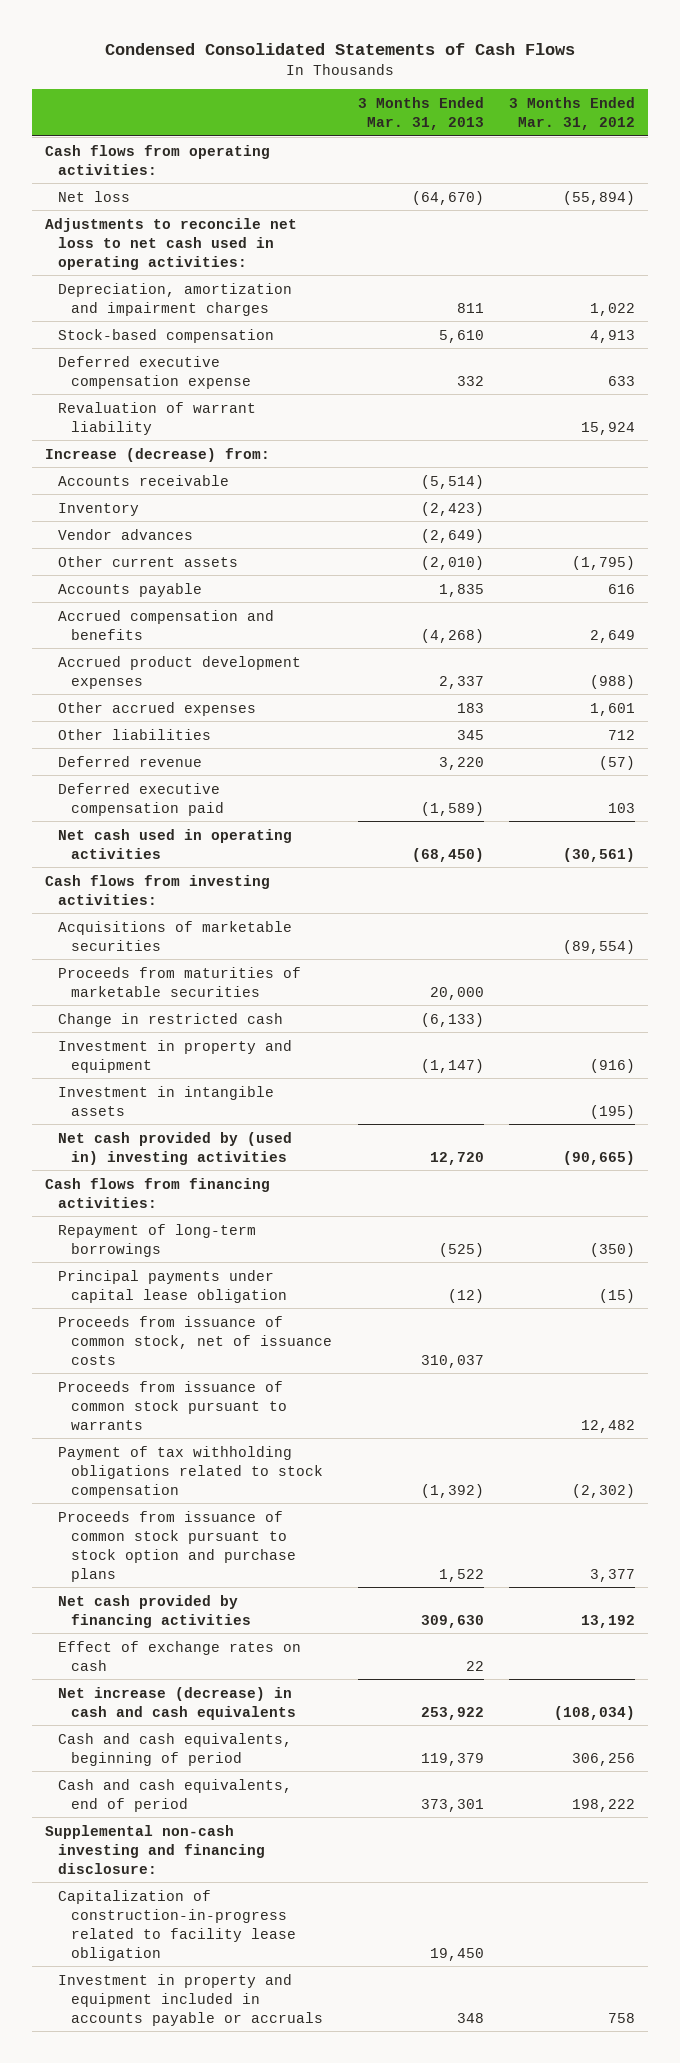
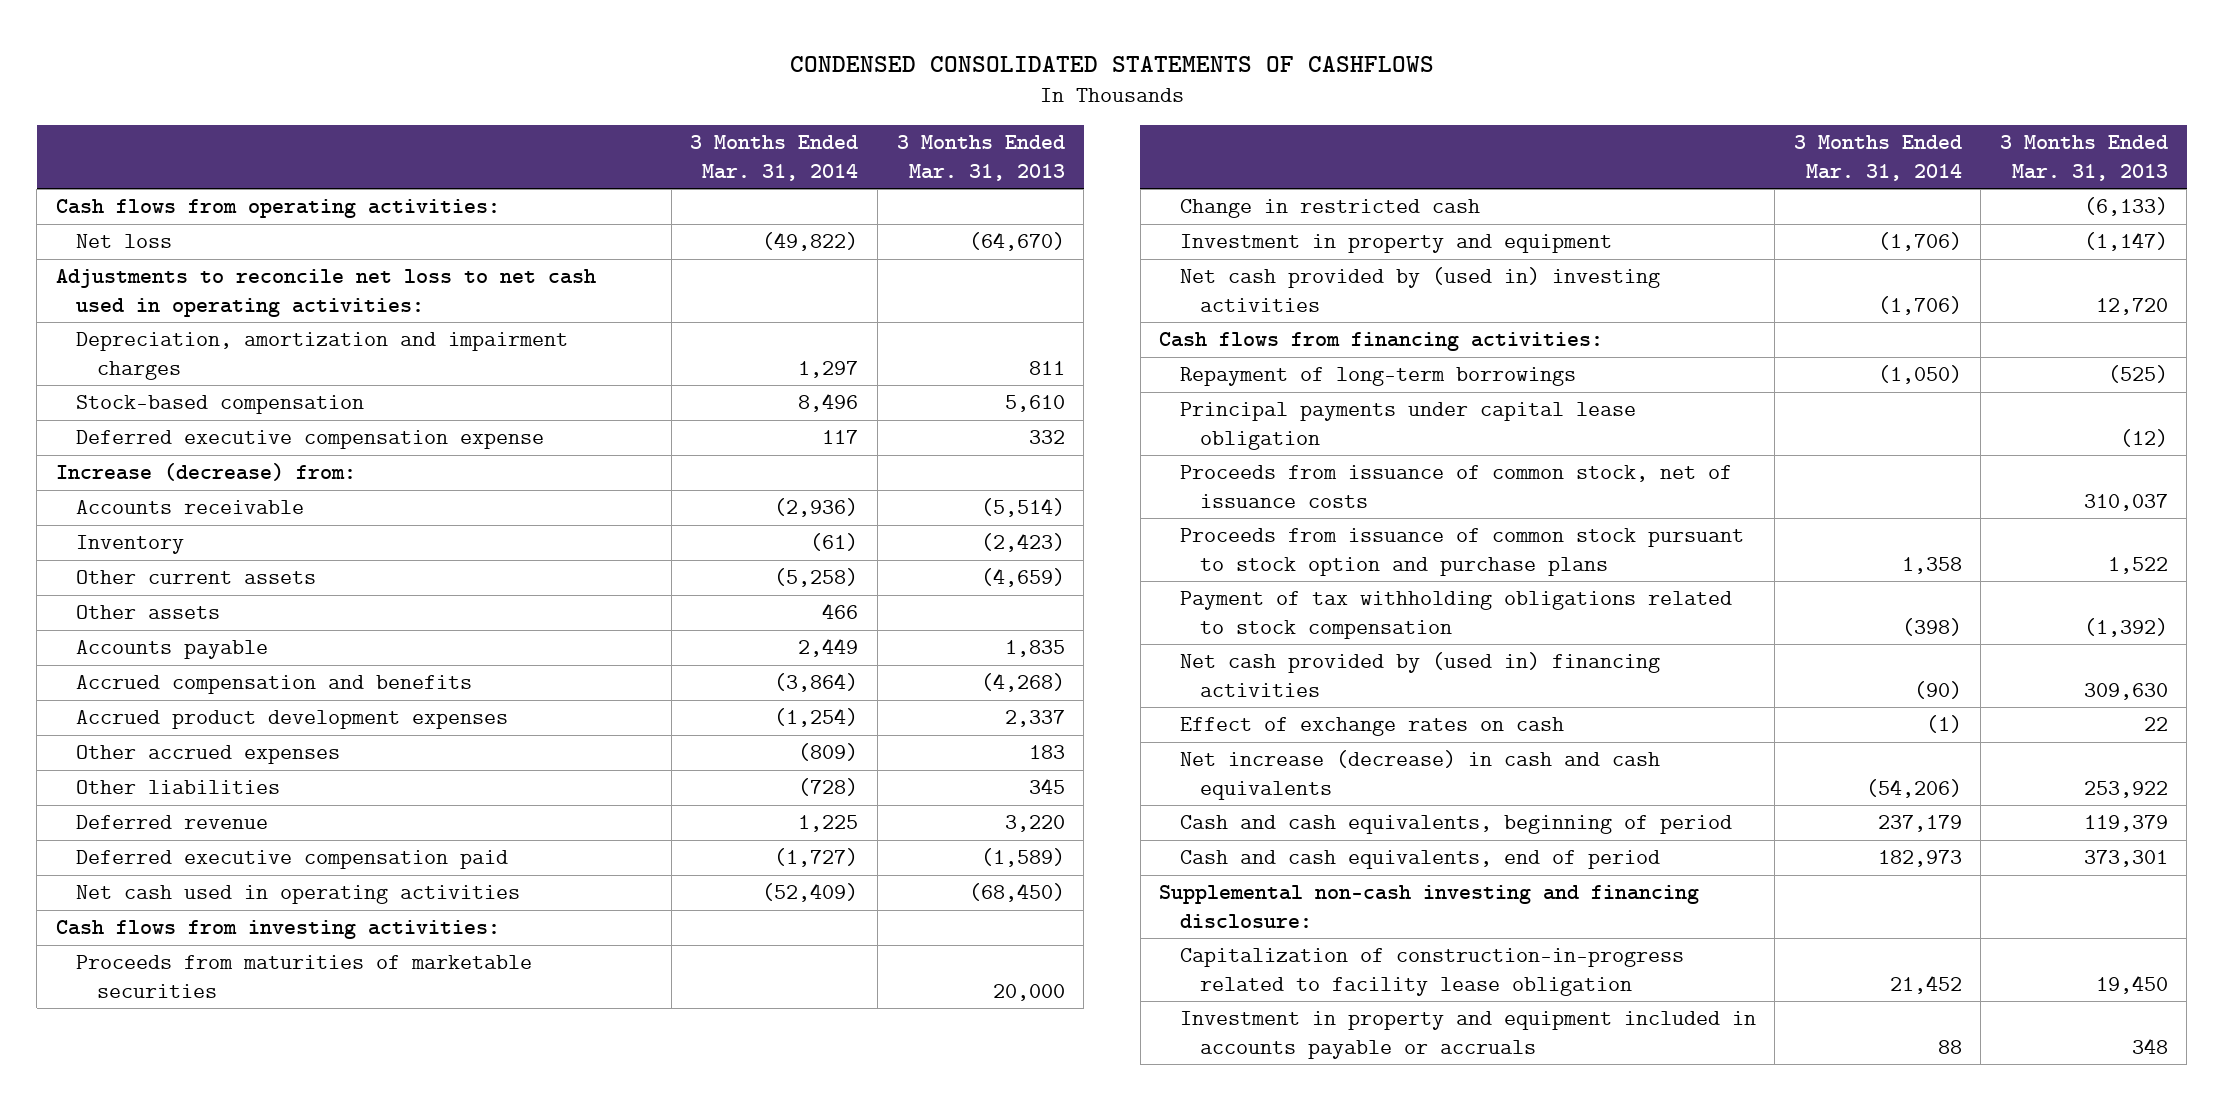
[105,42,576,55] Condensed Consolidated Statements of Cash Flows -> [789,55,1434,72] CONDENSED CONSOLIDATED STATEMENTS OF CASHFLOWS
[509,96,636,130] 3 Months Ended Mar. 31, 2012 -> none
none -> [690,135,859,181] 3 Months Ended Mar. 31, 2014
[58,401,257,435] Revaluation of warrant liability -> none
[58,528,194,540] Vendor advances -> none
[420,555,484,570] (2,010) -> [980,568,1065,588] (4,659)
none -> [76,605,221,620] Other assets
[58,920,293,951] Acquisitions of marketable securities -> none
[58,1085,275,1116] Investment in intangible assets -> none
[58,1380,288,1430] Proceeds from issuance of common stock pursuant to warrants -> none
[58,1445,324,1498] Payment of tax withholding obligations related to stock compensation -> [1179,591,1732,640] Payment of tax withholding obligations related to stock compensation
[58,1594,252,1628] Net cash provided by financing activities -> [1179,652,1660,698] Net cash provided by (used in) financing activities

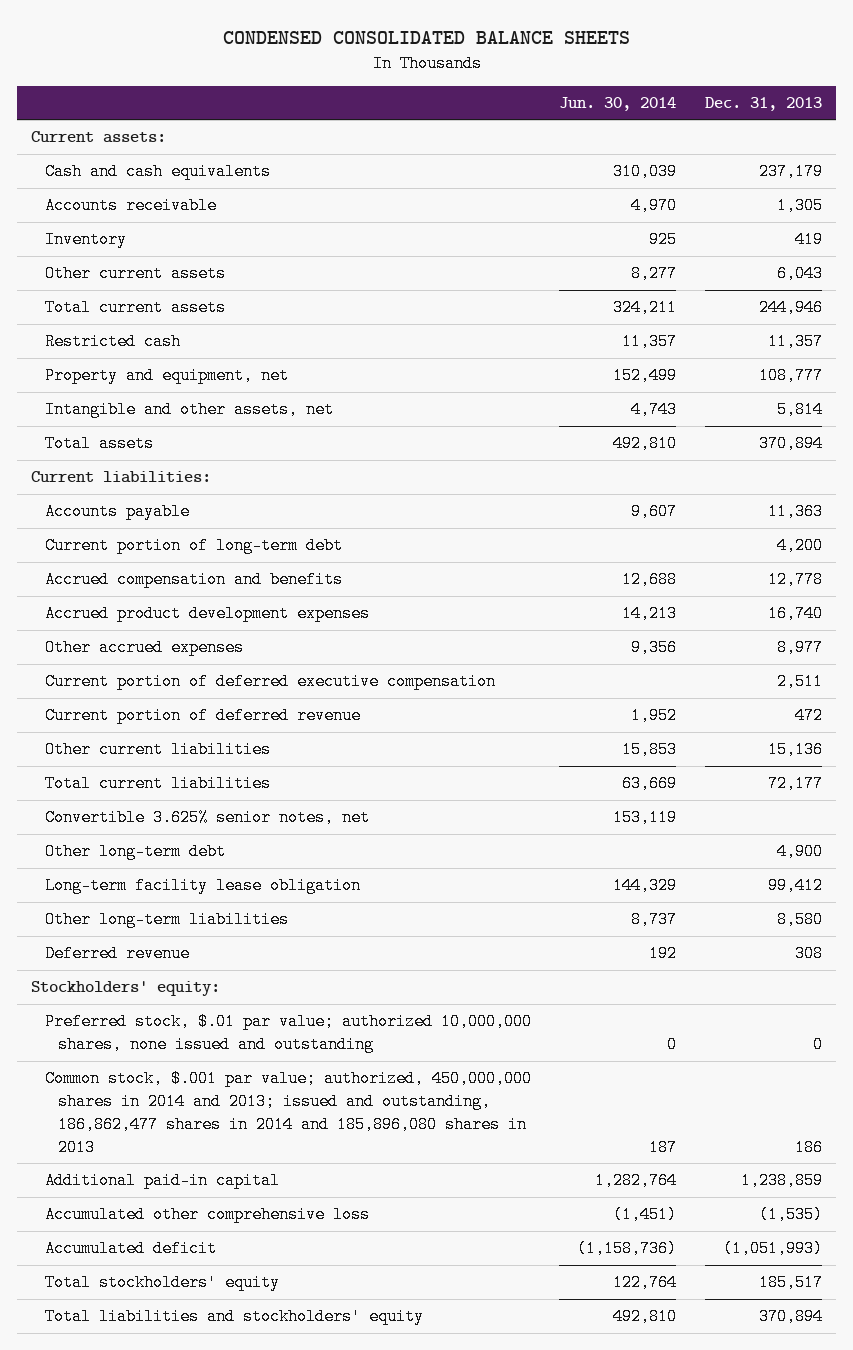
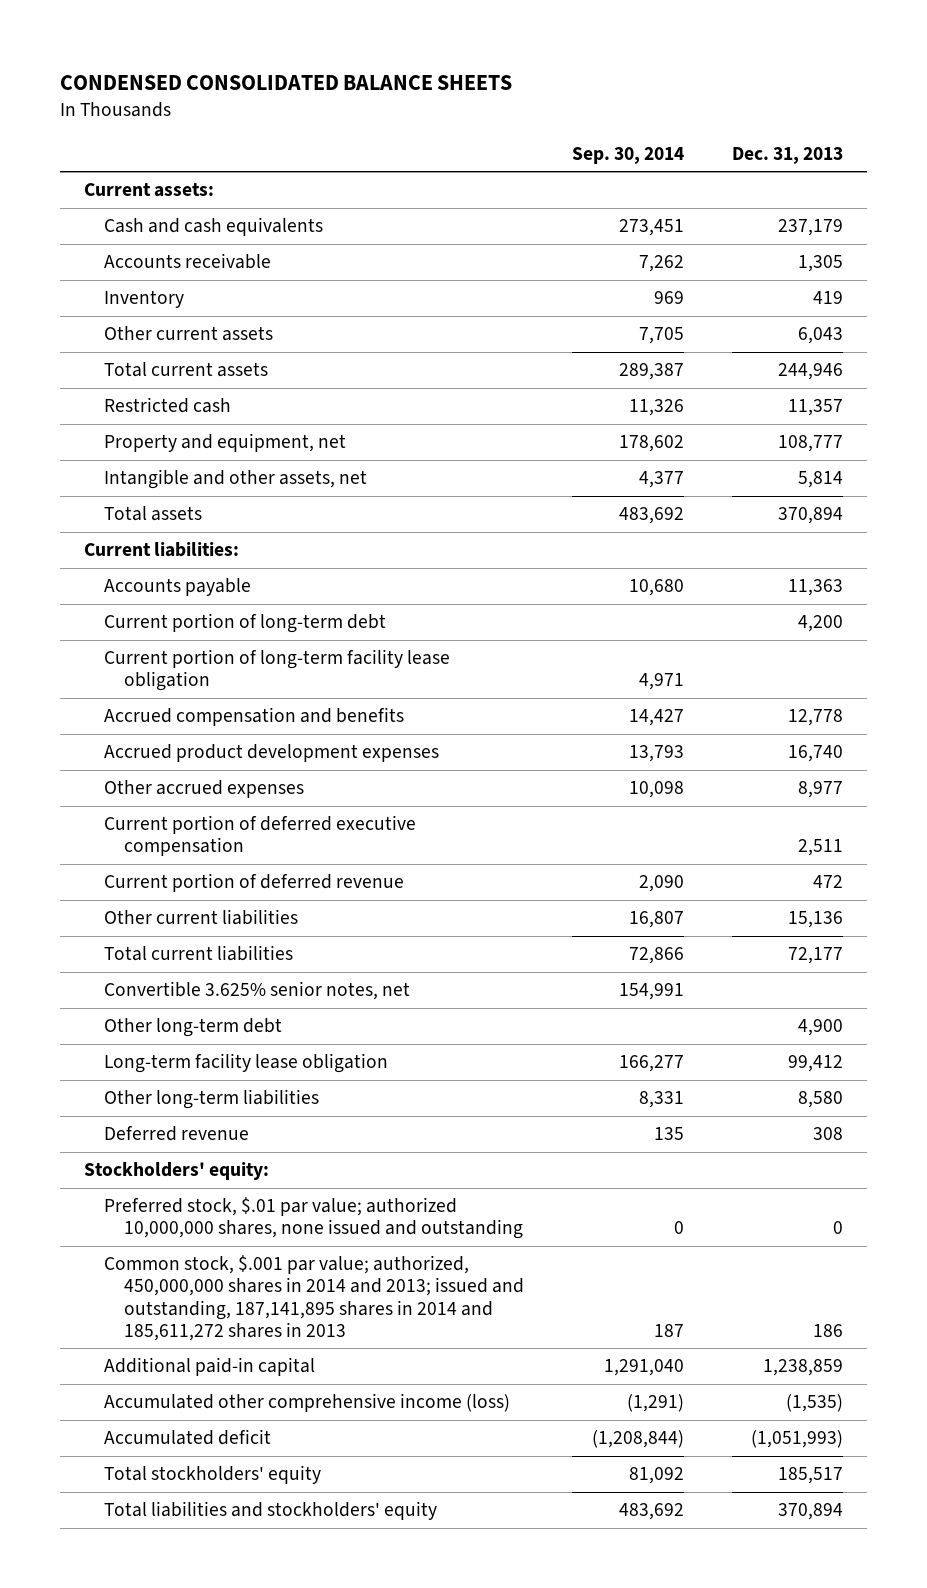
[559,97,677,112] Jun. 30, 2014 -> none
none -> [572,146,685,164] Sep. 30, 2014
none -> [104,649,451,692] Current portion of long-term facility lease obligation
[44,1070,532,1157] Common stock, $.001 par value; authorized, 450,000,000 shares in 2014 and 2013; issued and outstanding, 186,862,477 shares in 2014 and 185,896,080 shares in 2013 -> [104,1255,525,1341] Common stock, $.001 par value; authorized, 450,000,000 shares in 2014 and 2013; issued and outstanding, 187,141,895 shares in 2014 and 185,611,272 shares in 2013
[44,1206,370,1224] Accumulated other comprehensive loss -> [104,1393,511,1413] Accumulated other comprehensive income (loss)

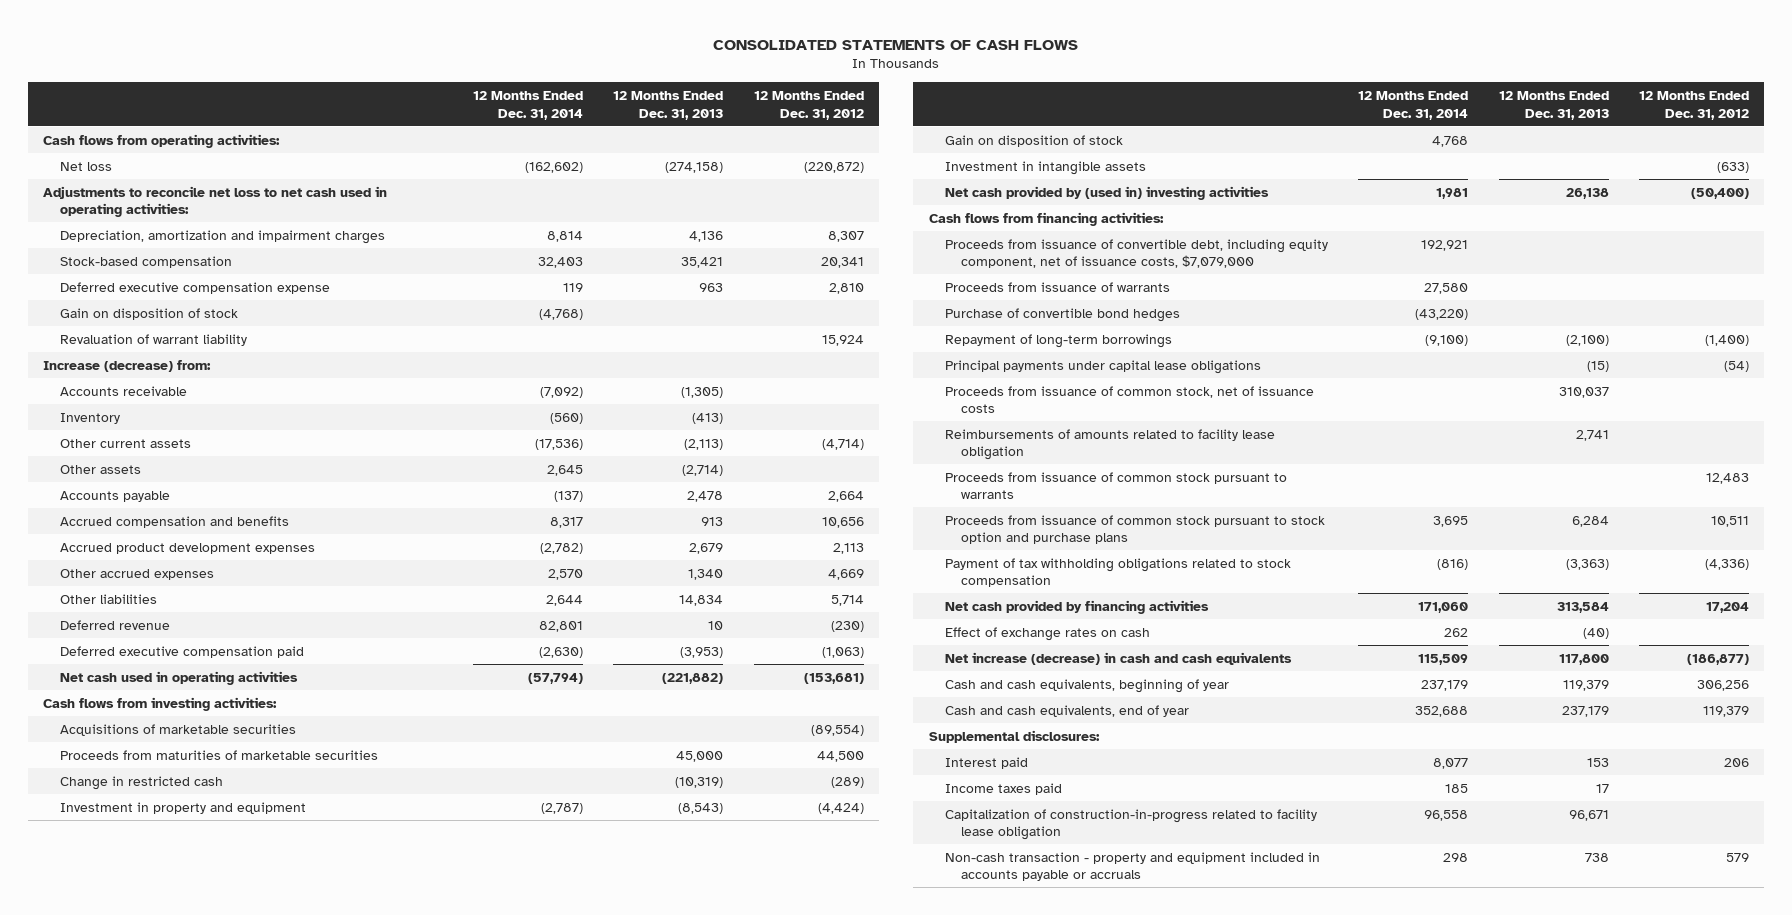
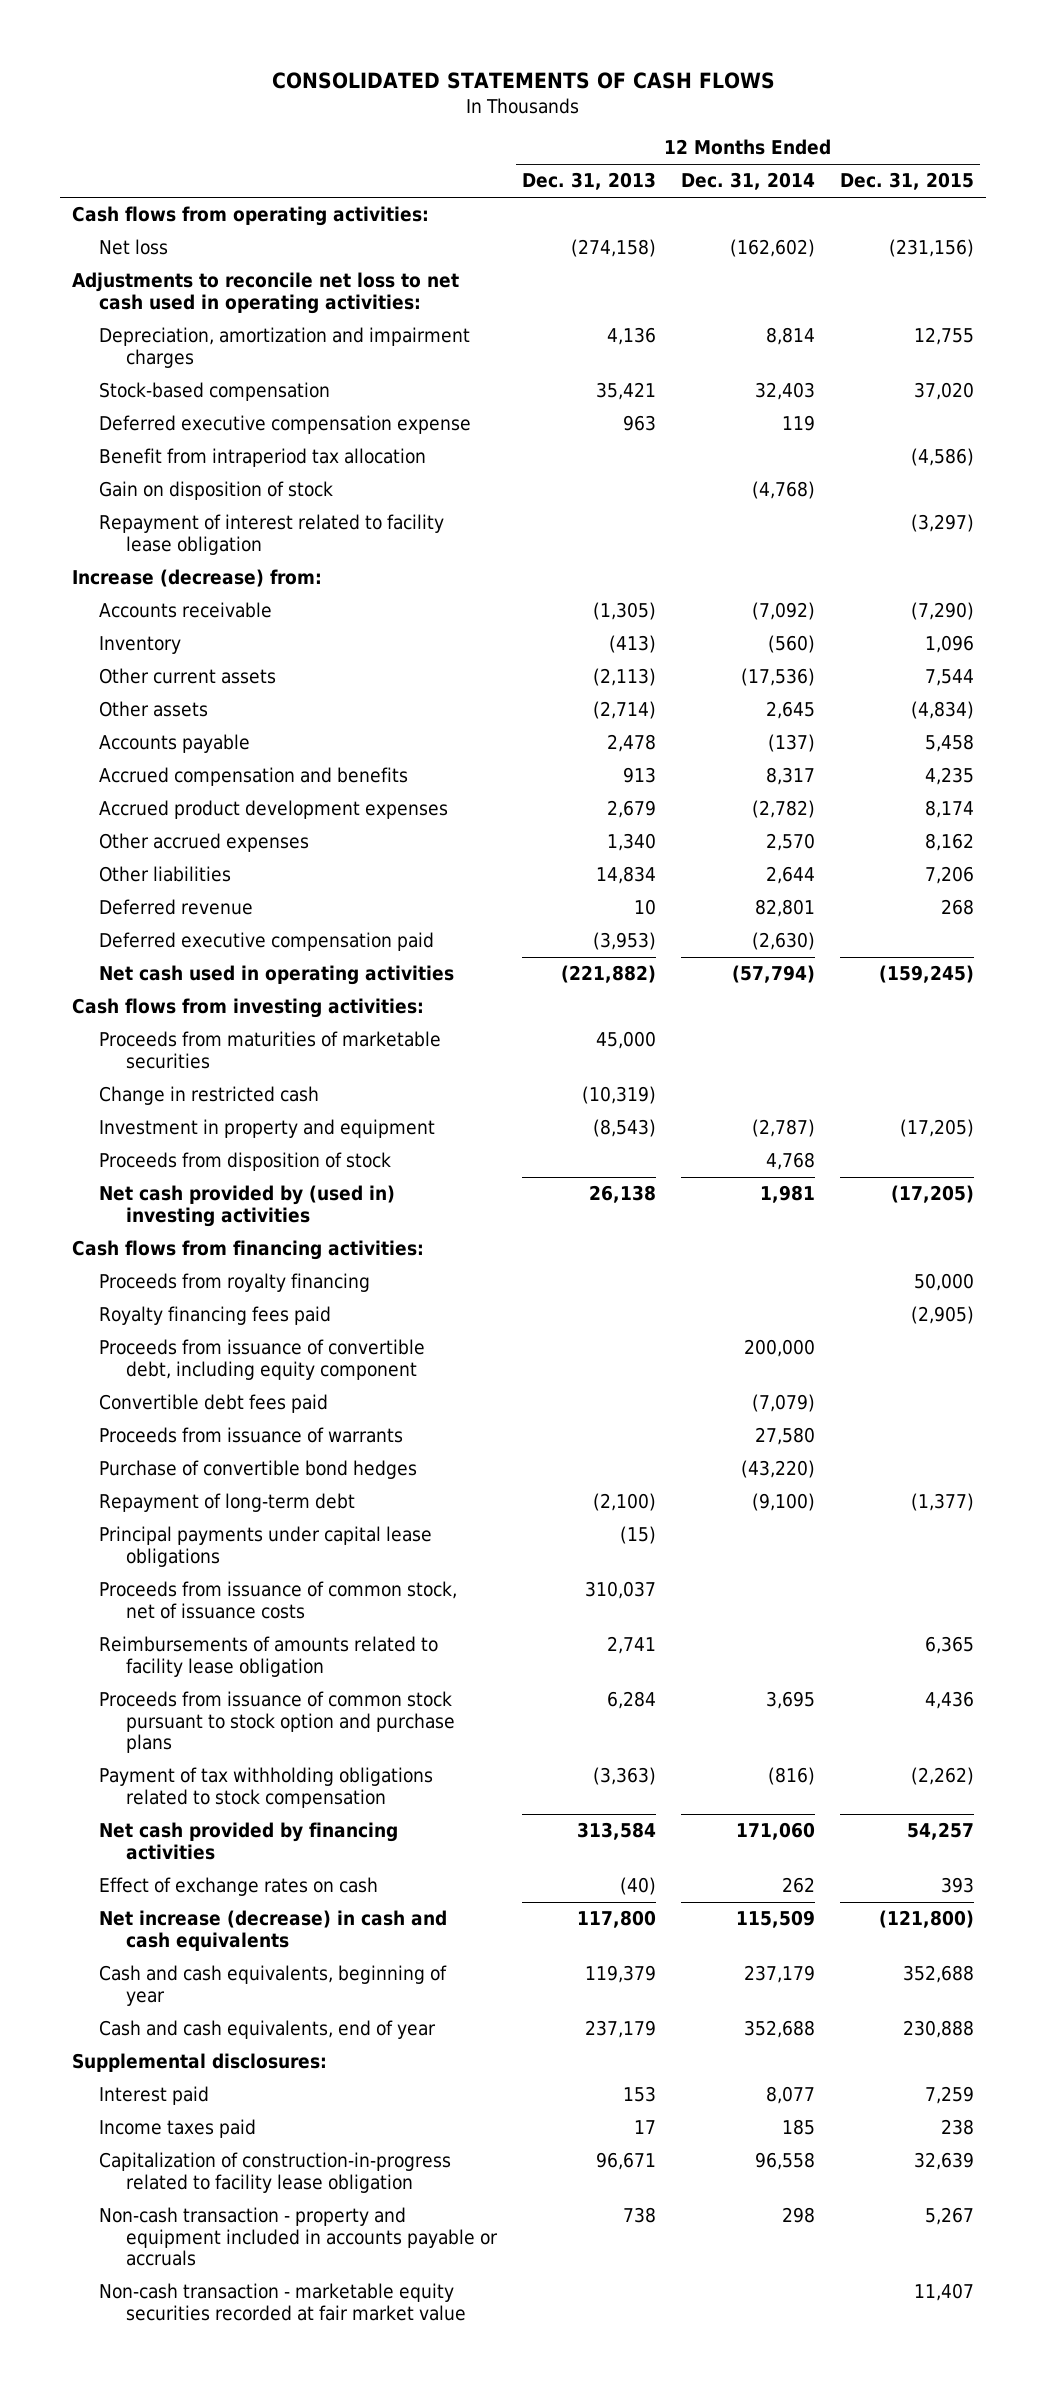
[753,91,864,120] 12 Months Ended Dec. 31, 2012 -> none
none -> [839,172,974,191] Dec. 31, 2015
none -> [99,448,427,468] Benefit from intraperiod tax allocation
[59,333,247,346] Revaluation of warrant liability -> none
none -> [99,514,445,555] Repayment of interest related to facility lease obligation
[59,723,296,736] Acquisitions of marketable securities -> none
[944,160,1146,175] Investment in intangible assets -> none
[944,134,1123,147] Gain on disposition of stock -> [99,1152,392,1172] Proceeds from disposition of stock
none -> [99,1273,371,1293] Proceeds from royalty financing
none -> [99,1306,332,1326] Royalty financing fees paid
[944,238,1328,269] Proceeds from issuance of convertible debt, including equity component, net of issuance costs, $7,079,000 -> [99,1339,426,1380] Proceeds from issuance of convertible debt, including equity component
[1421,239,1469,251] 192,921 -> [743,1339,815,1358] 200,000
none -> [99,1394,329,1414] Convertible debt fees paid
[944,333,1172,348] Repayment of long-term borrowings -> [99,1493,356,1513] Repayment of long-term debt
[944,471,1287,500] Proceeds from issuance of common stock pursuant to warrants -> none
none -> [99,2283,467,2321] Non-cash transaction - marketable equity securities recorded at fair market value

